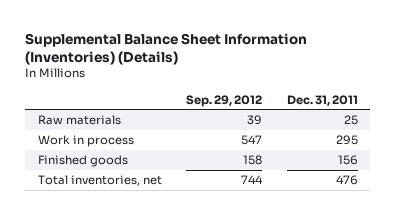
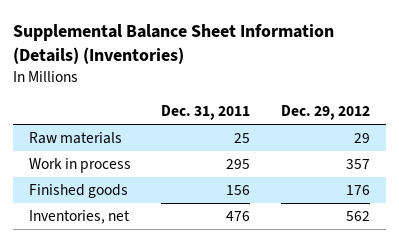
[25,32,308,65] Supplemental Balance Sheet Information (Inventories) (Details) -> [13,24,335,65] Supplemental Balance Sheet Information (Details) (Inventories)
[186,94,263,107] Sep. 29, 2012 -> none
none -> [281,105,371,121] Dec. 29, 2012
[37,175,162,187] Total inventories, net -> [28,210,130,225] Inventories, net

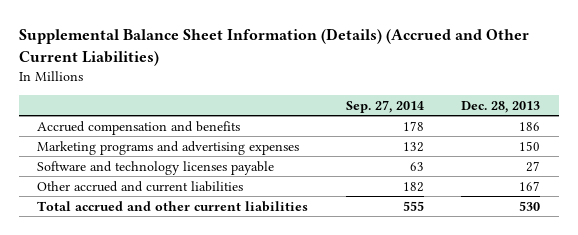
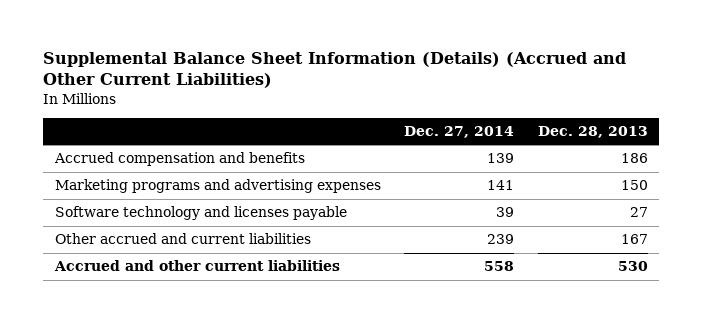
[345,99,424,113] Sep. 27, 2014 -> none
none -> [404,125,515,138] Dec. 27, 2014
[37,160,275,175] Software and technology licenses payable -> [54,206,347,221] Software technology and licenses payable
[37,200,309,212] Total accrued and other current liabilities -> [53,260,340,272] Accrued and other current liabilities

